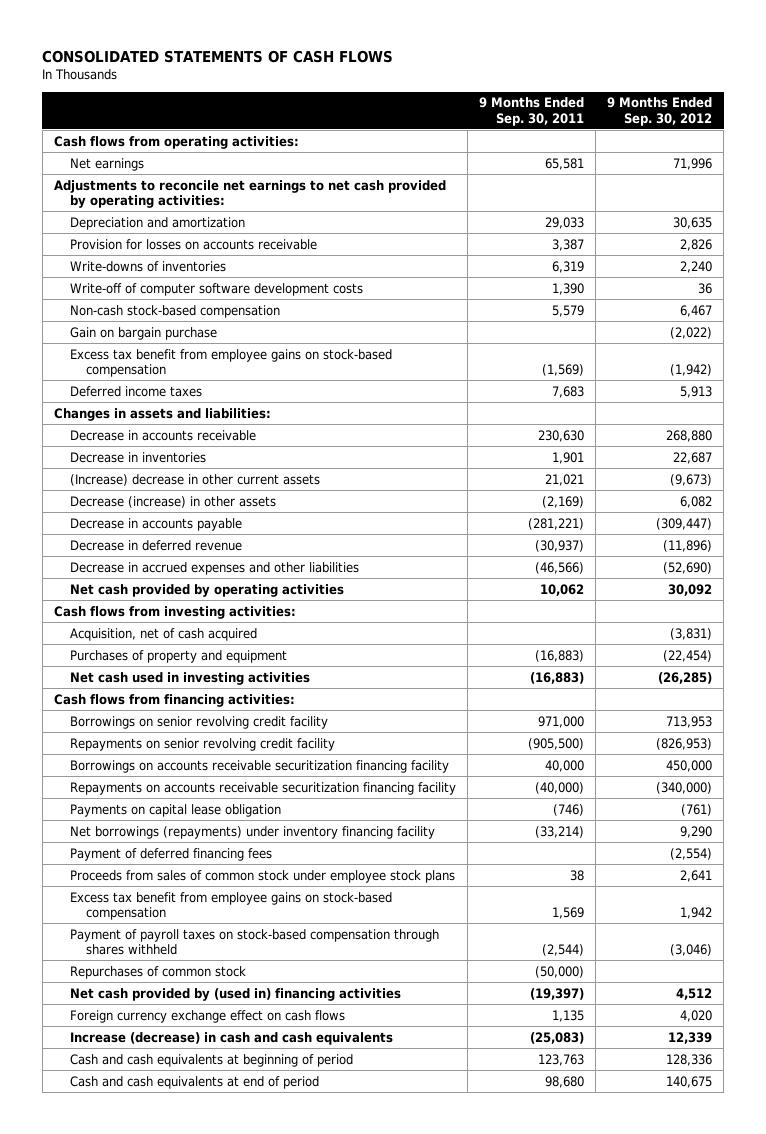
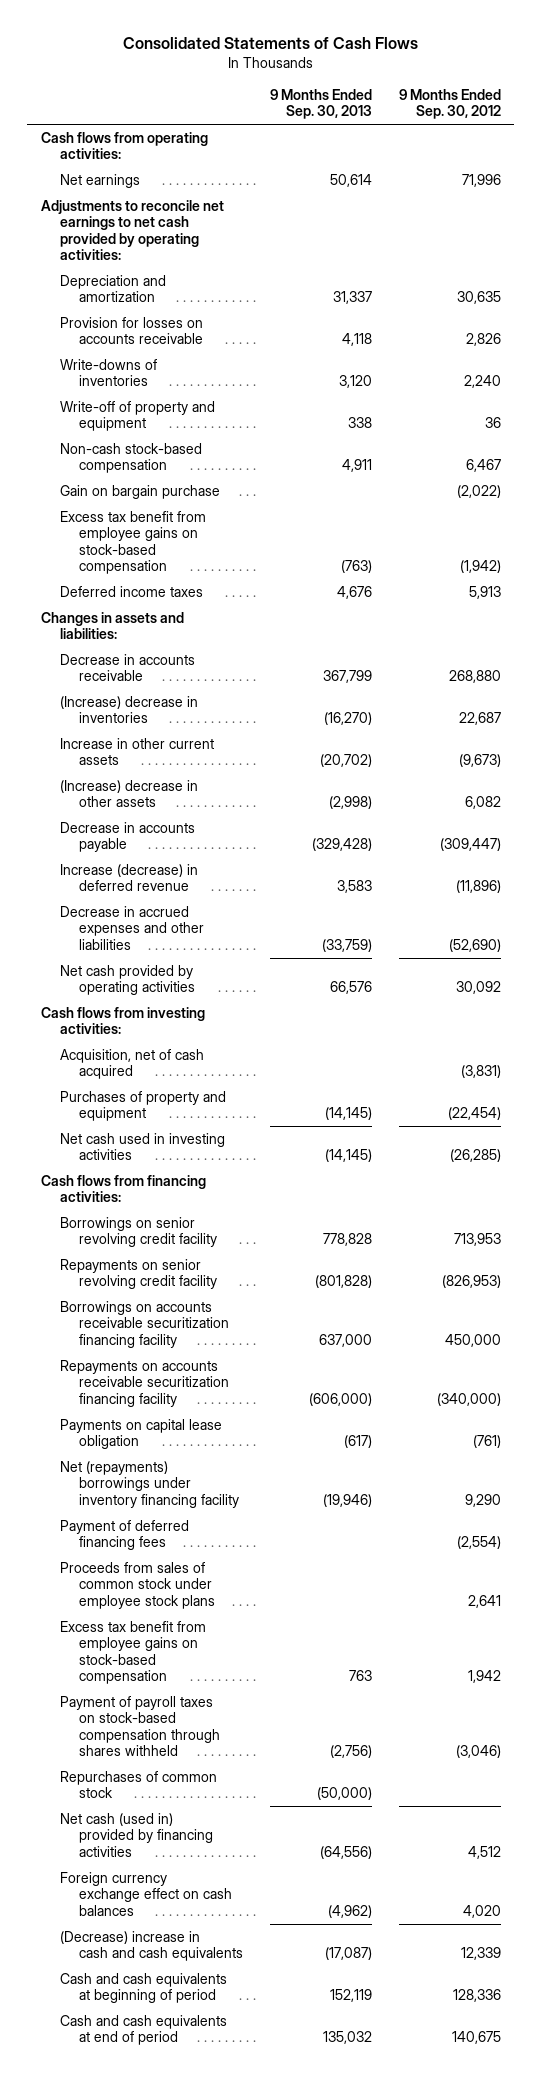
[42,49,394,63] CONSOLIDATED STATEMENTS OF CASH FLOWS -> [122,37,418,50] Consolidated Statements of Cash Flows
[479,97,585,126] 9 Months Ended Sep. 30, 2011 -> none
none -> [269,89,372,120] 9 Months Ended Sep. 30, 2013
[69,282,363,296] Write-off of computer software development costs -> none
none -> [59,401,215,432] Write-off of property and equipment
[69,451,206,463] Decrease in inventories -> [59,696,198,724] (Increase) decrease in inventories
[69,473,320,486] (Increase) decrease in other current assets -> [59,738,214,766] Increase in other current assets
[69,495,276,508] Decrease (increase) in other assets -> [59,780,198,808] (Increase) decrease in other assets
[69,539,242,551] Decrease in deferred revenue -> [59,864,198,892] Increase (decrease) in deferred revenue
[69,825,435,839] Net borrowings (repayments) under inventory financing facility -> [59,1461,240,1508] Net (repayments) borrowings under inventory financing facility
[69,987,401,1001] Net cash provided by (used in) financing activities -> [59,1813,214,1857] Net cash (used in) provided by financing activities
[69,1009,345,1023] Foreign currency exchange effect on cash flows -> [59,1872,233,1916] Foreign currency exchange effect on cash balances
[69,1031,393,1045] Increase (decrease) in cash and cash equivalents -> [59,1931,244,1962] (Decrease) increase in cash and cash equivalents

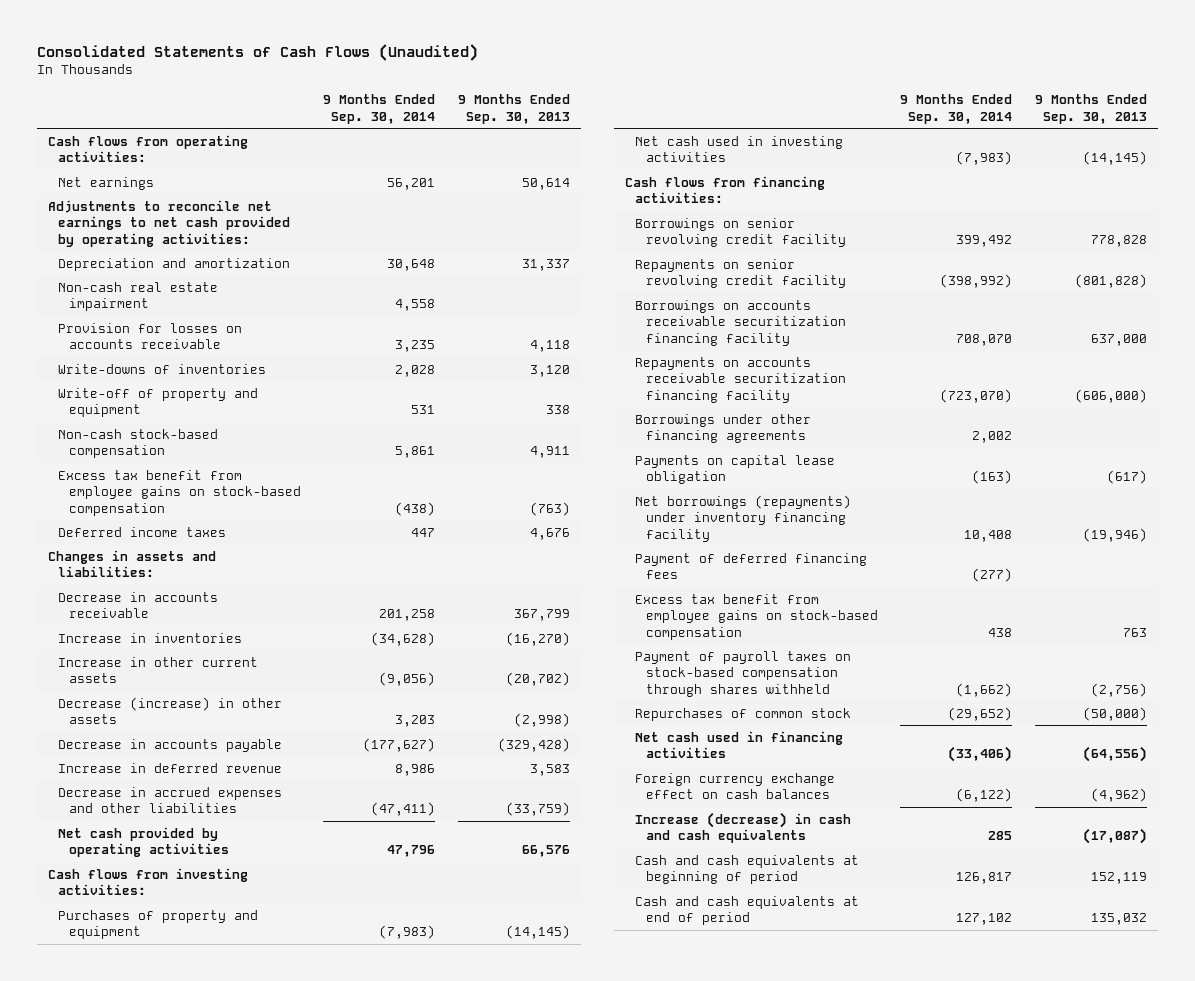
[122,37,418,50] Consolidated Statements of Cash Flows -> [36,43,478,61] Consolidated Statements of Cash Flows (Unaudited)
[398,89,501,120] 9 Months Ended Sep. 30, 2012 -> none
none -> [323,94,436,124] 9 Months Ended Sep. 30, 2014
none -> [58,281,219,312] Non-cash real estate impairment
[59,485,220,500] Gain on bargain purchase -> none
[59,696,198,724] (Increase) decrease in inventories -> [58,632,243,643] Increase in inventories
[59,780,198,808] (Increase) decrease in other assets -> [58,696,283,725] Decrease (increase) in other assets
[59,864,198,892] Increase (decrease) in deferred revenue -> [58,762,283,773] Increase in deferred revenue
[59,1049,204,1080] Acquisition, net of cash acquired -> none
none -> [635,413,812,444] Borrowings under other financing agreements
[59,1461,240,1508] Net (repayments) borrowings under inventory financing facility -> [635,494,852,542] Net borrowings (repayments) under inventory financing facility
[59,1562,216,1609] Proceeds from sales of common stock under employee stock plans -> none
[59,1813,214,1857] Net cash (used in) provided by financing activities -> [635,730,844,759] Net cash used in financing activities
[59,1931,244,1962] (Decrease) increase in cash and cash equivalents -> [635,811,852,844] Increase (decrease) in cash and cash equivalents

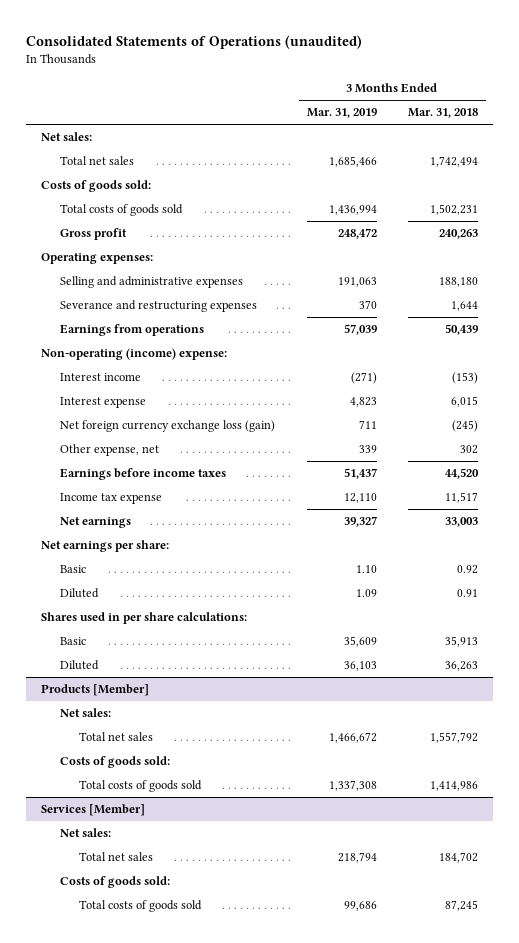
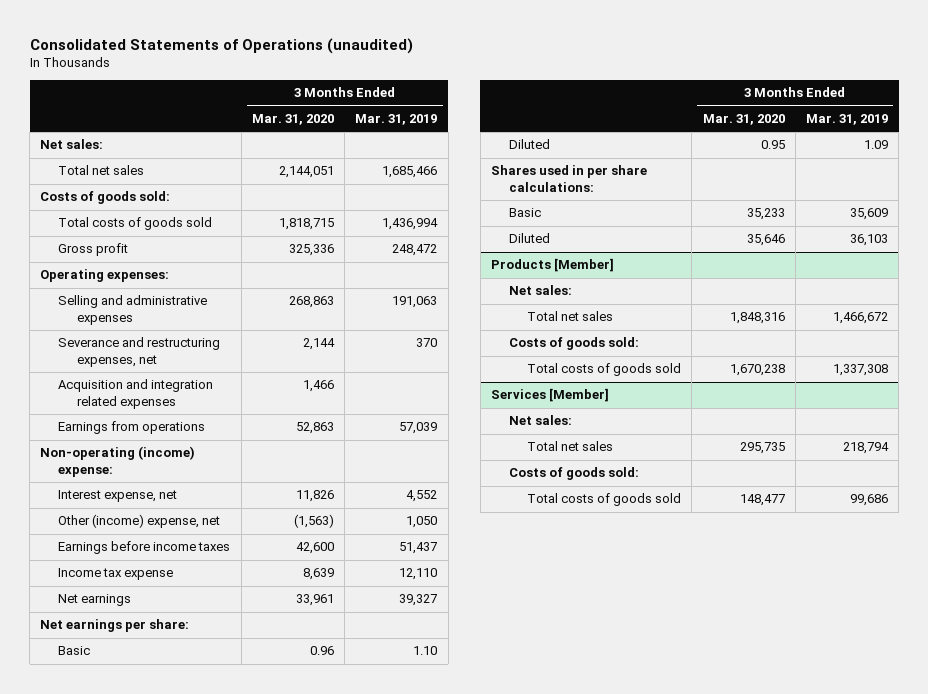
[407,108,478,119] Mar. 31, 2018 -> none
none -> [251,114,334,126] Mar. 31, 2020
[60,300,258,313] Severance and restructuring expenses -> [58,337,221,368] Severance and restructuring expenses, net
none -> [58,379,214,410] Acquisition and integration related expenses
[60,373,142,382] Interest income -> none
[60,420,276,433] Net foreign currency exchange loss (gain) -> none
[60,397,147,409] Interest expense -> [58,490,178,503] Interest expense, net
[349,397,377,408] 4,823 -> [406,490,438,503] 4,552
[60,444,160,457] Other expense, net -> [58,514,221,529] Other (income) expense, net
[358,445,377,454] 339 -> [406,516,438,529] 1,050

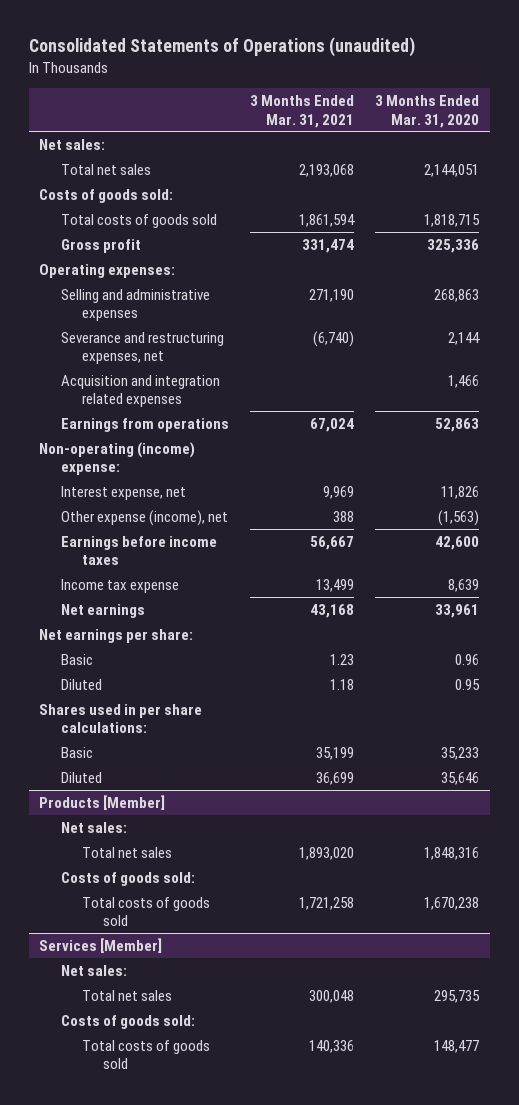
[355,114,438,126] Mar. 31, 2019 -> none
none -> [249,94,354,128] 3 Months Ended Mar. 31, 2021
[58,514,221,529] Other (income) expense, net -> [60,509,228,526] Other expense (income), net

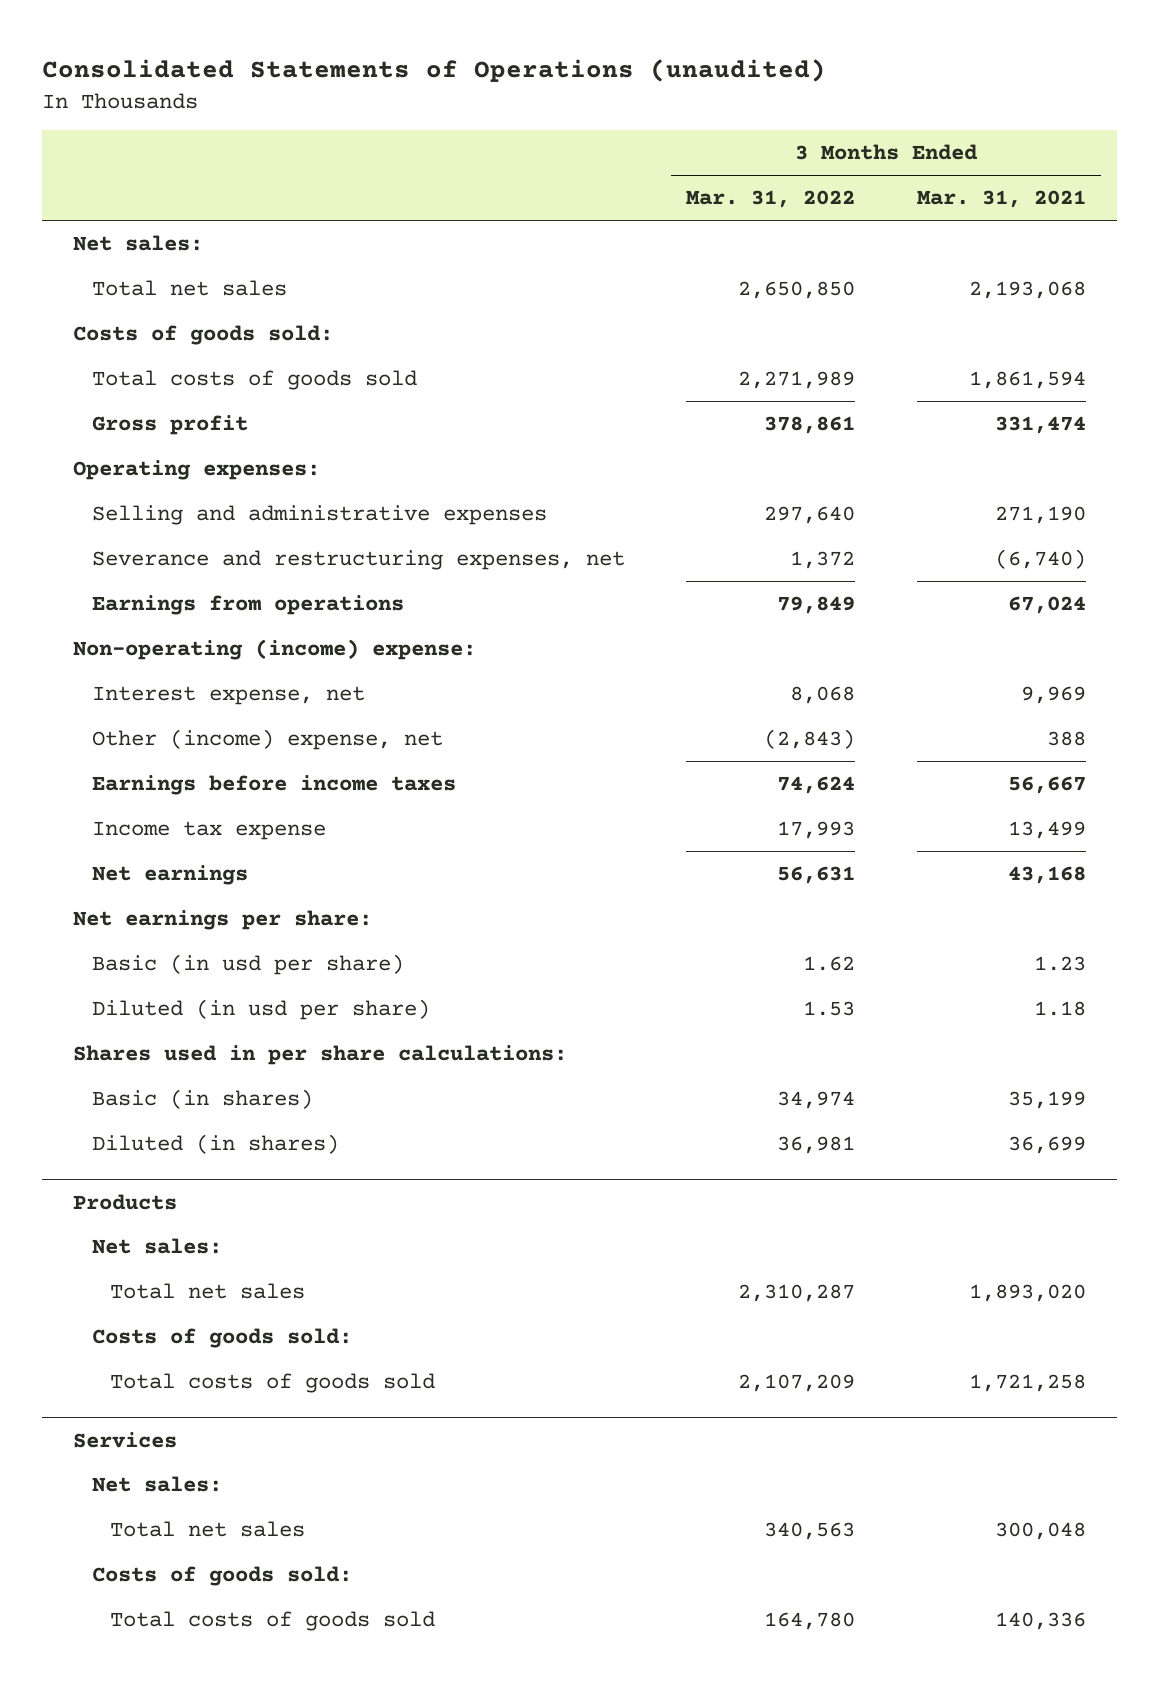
[375,94,480,128] 3 Months Ended Mar. 31, 2020 -> none
none -> [686,190,856,209] Mar. 31, 2022
[60,374,220,408] Acquisition and integration related expenses -> none
[60,509,228,526] Other expense (income), net -> [91,729,443,751] Other (income) expense, net
[60,653,93,665] Basic -> [91,954,404,976] Basic (in usd per share)
[60,678,102,690] Diluted -> [91,999,430,1021] Diluted (in usd per share)
[60,746,93,758] Basic -> [91,1089,313,1110] Basic (in shares)
[60,771,102,783] Diluted -> [91,1134,339,1155] Diluted (in shares)
[39,794,166,810] Products [Member] -> [72,1193,177,1210] Products
[39,937,163,953] Services [Member] -> [72,1431,177,1448] Services

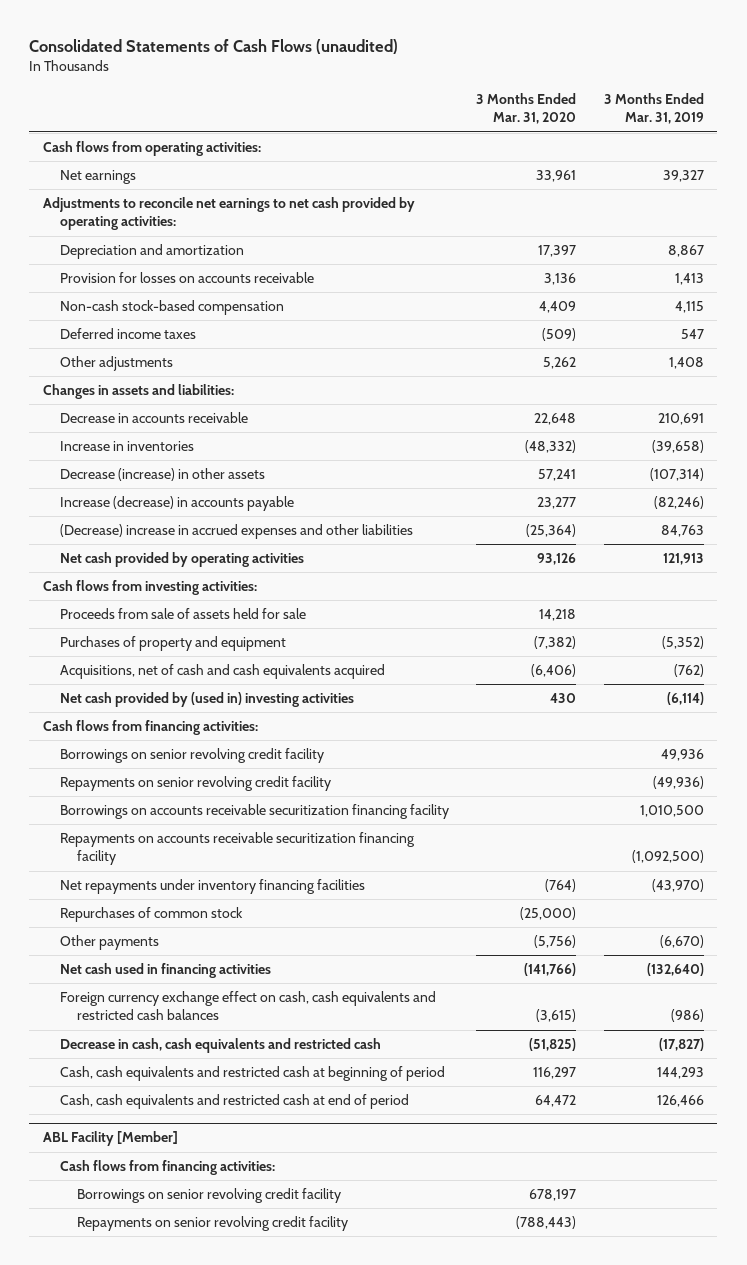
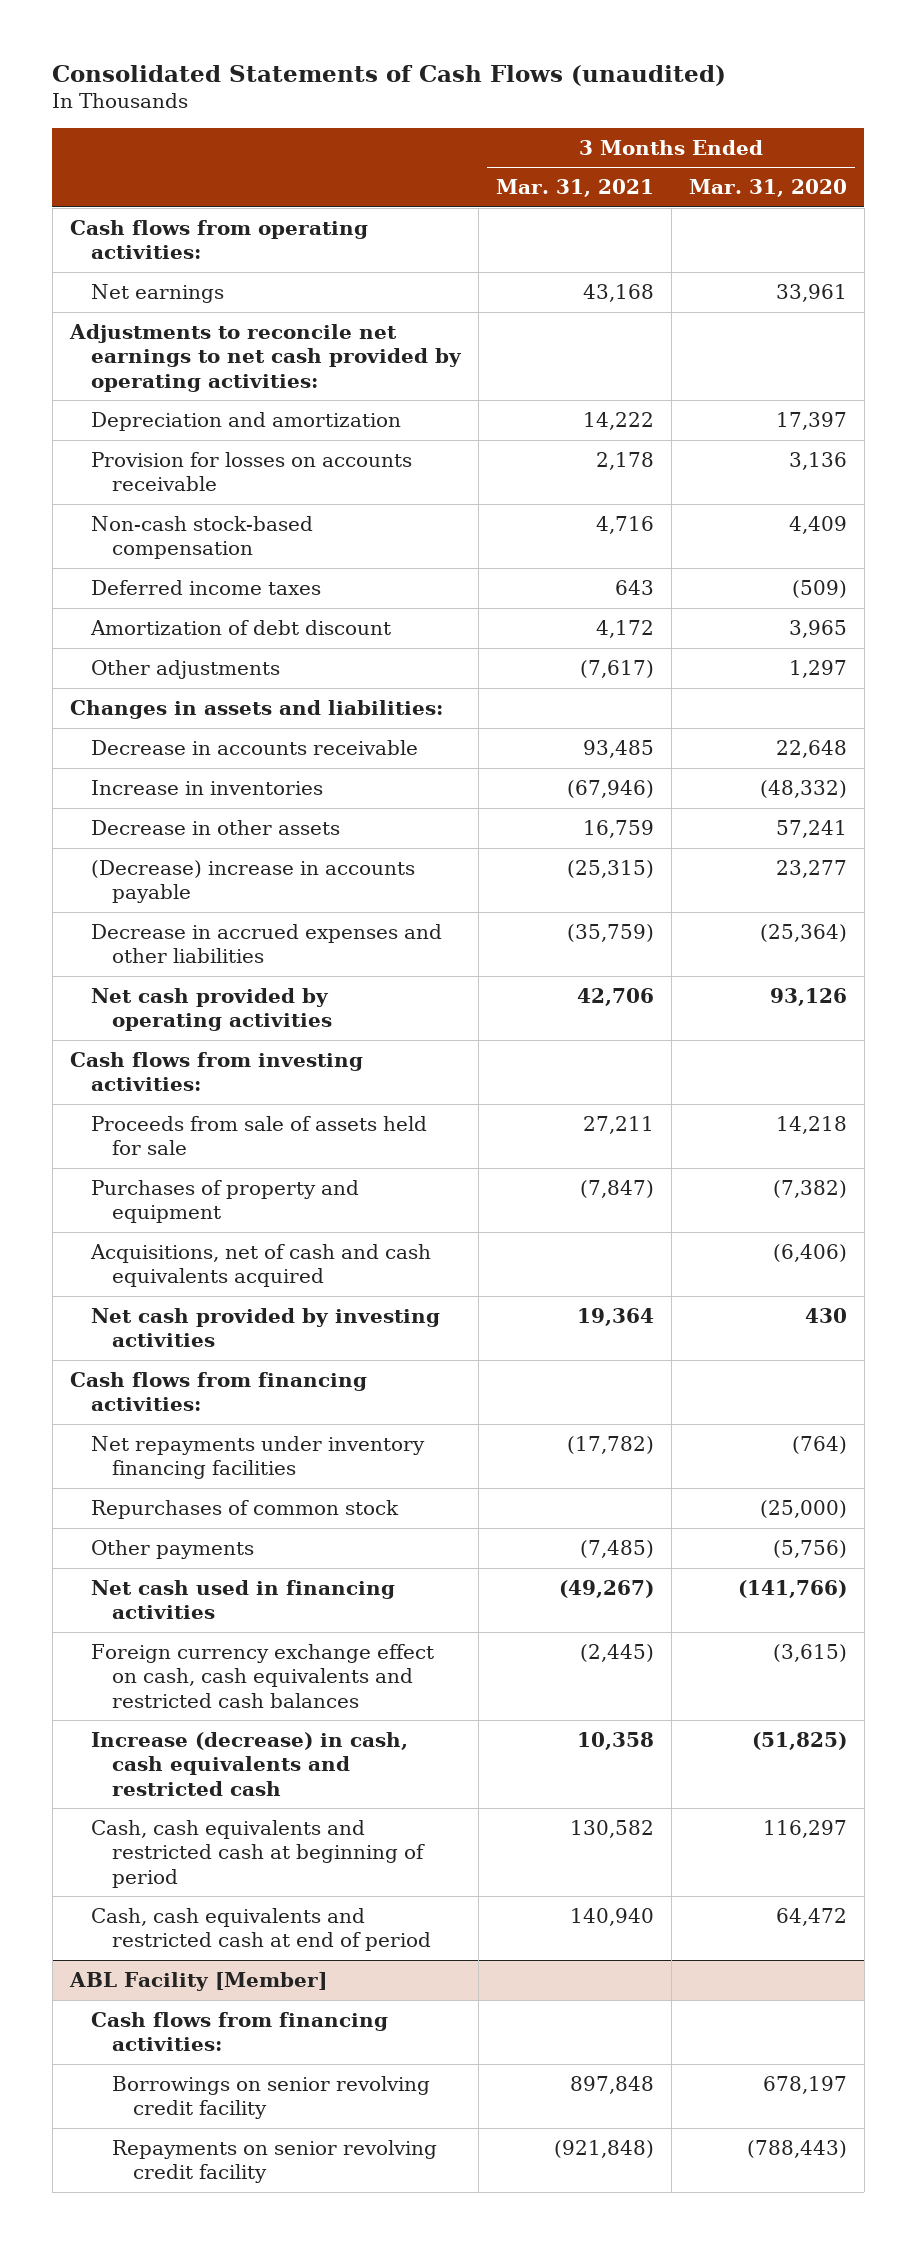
[603,93,704,125] 3 Months Ended Mar. 31, 2019 -> none
none -> [495,179,654,198] Mar. 31, 2021
none -> [89,619,391,635] Amortization of debt discount
[543,357,577,370] 5,262 -> [788,659,847,678] 1,297
[60,468,266,482] Decrease (increase) in other assets -> [90,819,340,835] Decrease in other assets
[60,496,295,512] Increase (decrease) in accounts payable -> [90,859,415,904] (Decrease) increase in accounts payable
[60,524,414,540] (Decrease) increase in accrued expenses and other liabilities -> [90,923,442,964] Decrease in accrued expenses and other liabilities
[60,692,355,708] Net cash provided by (used in) investing activities -> [90,1307,440,1348] Net cash provided by investing activities
[60,748,325,764] Borrowings on senior revolving credit facility -> none
[60,776,332,792] Repayments on senior revolving credit facility -> none
[60,804,450,820] Borrowings on accounts receivable securitization financing facility -> none
[60,832,416,866] Repayments on accounts receivable securitization financing facility -> none
[60,1038,382,1054] Decrease in cash, cash equivalents and restricted cash -> [90,1731,408,1796] Increase (decrease) in cash, cash equivalents and restricted cash

